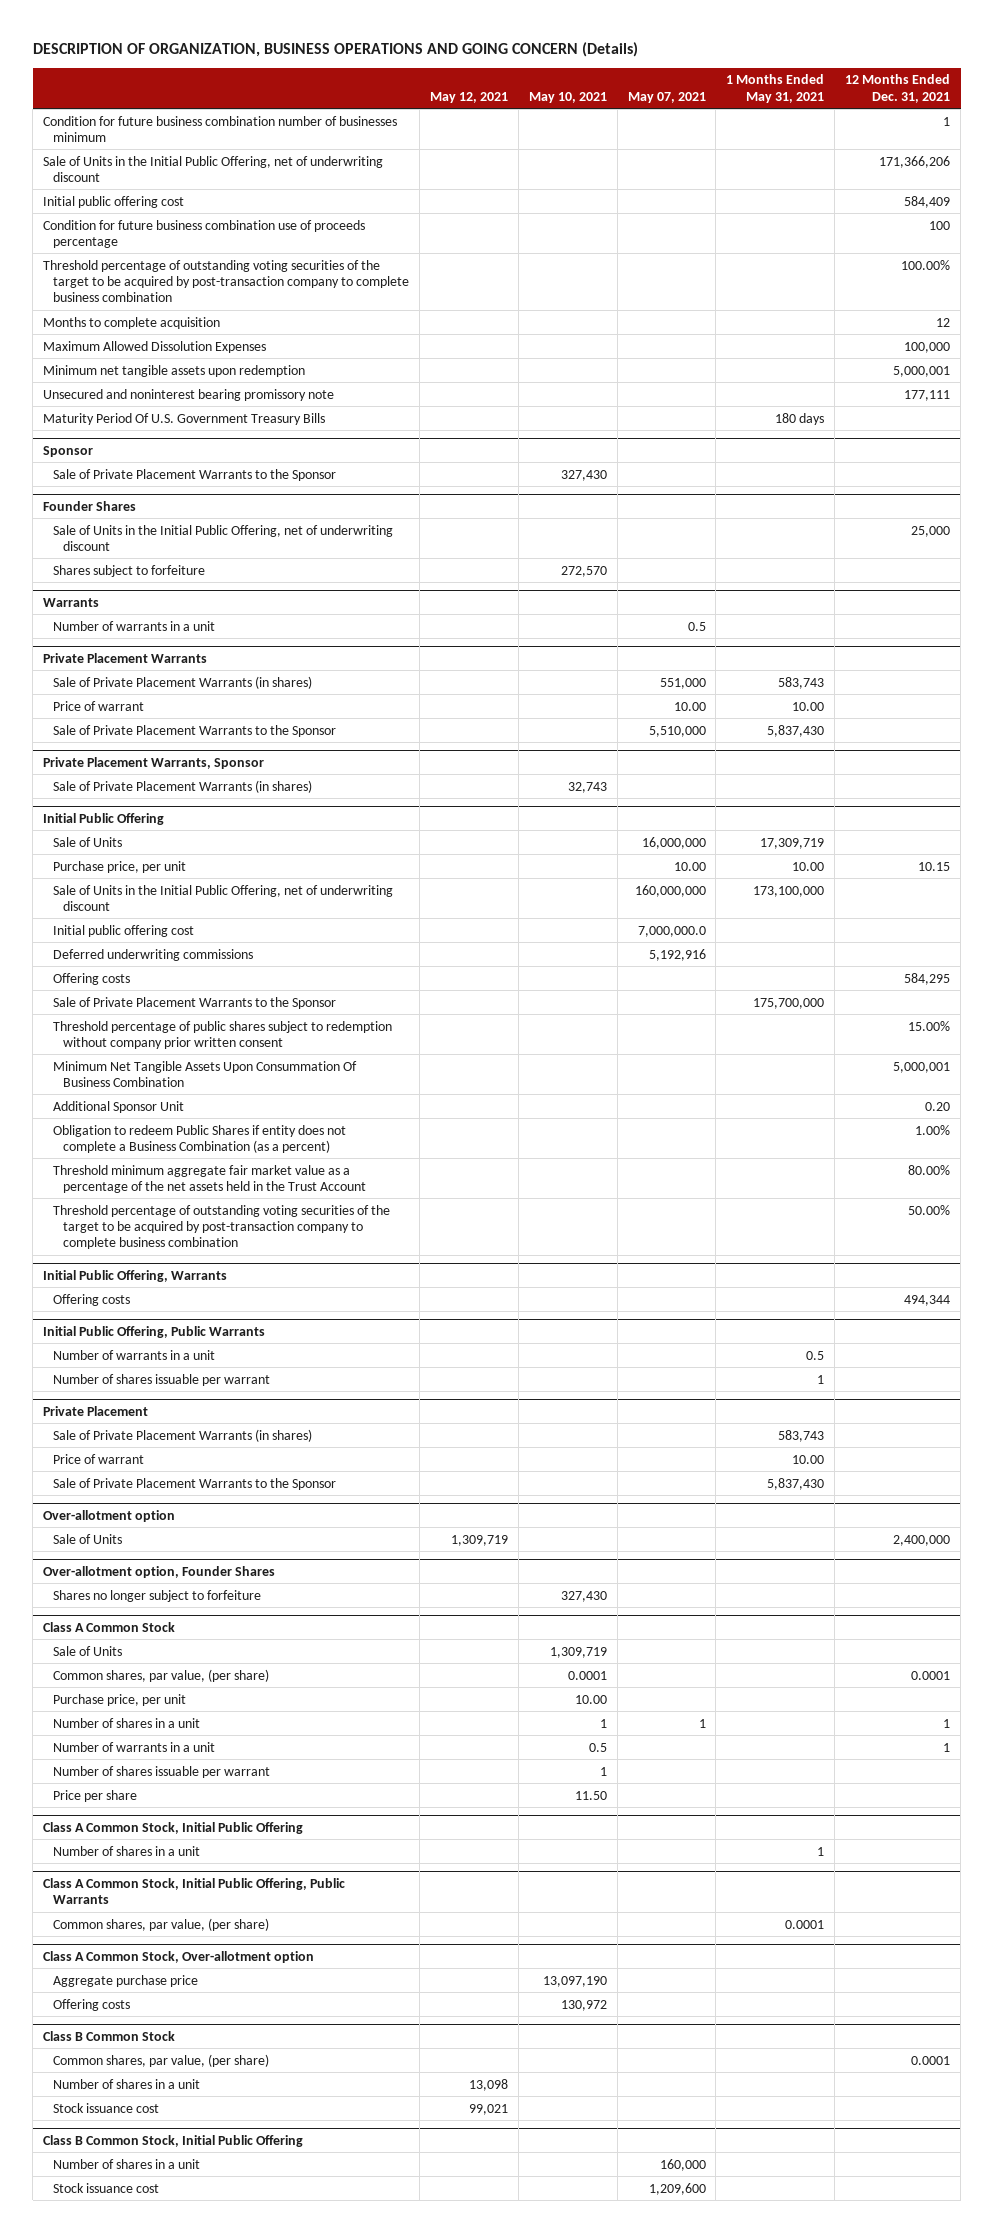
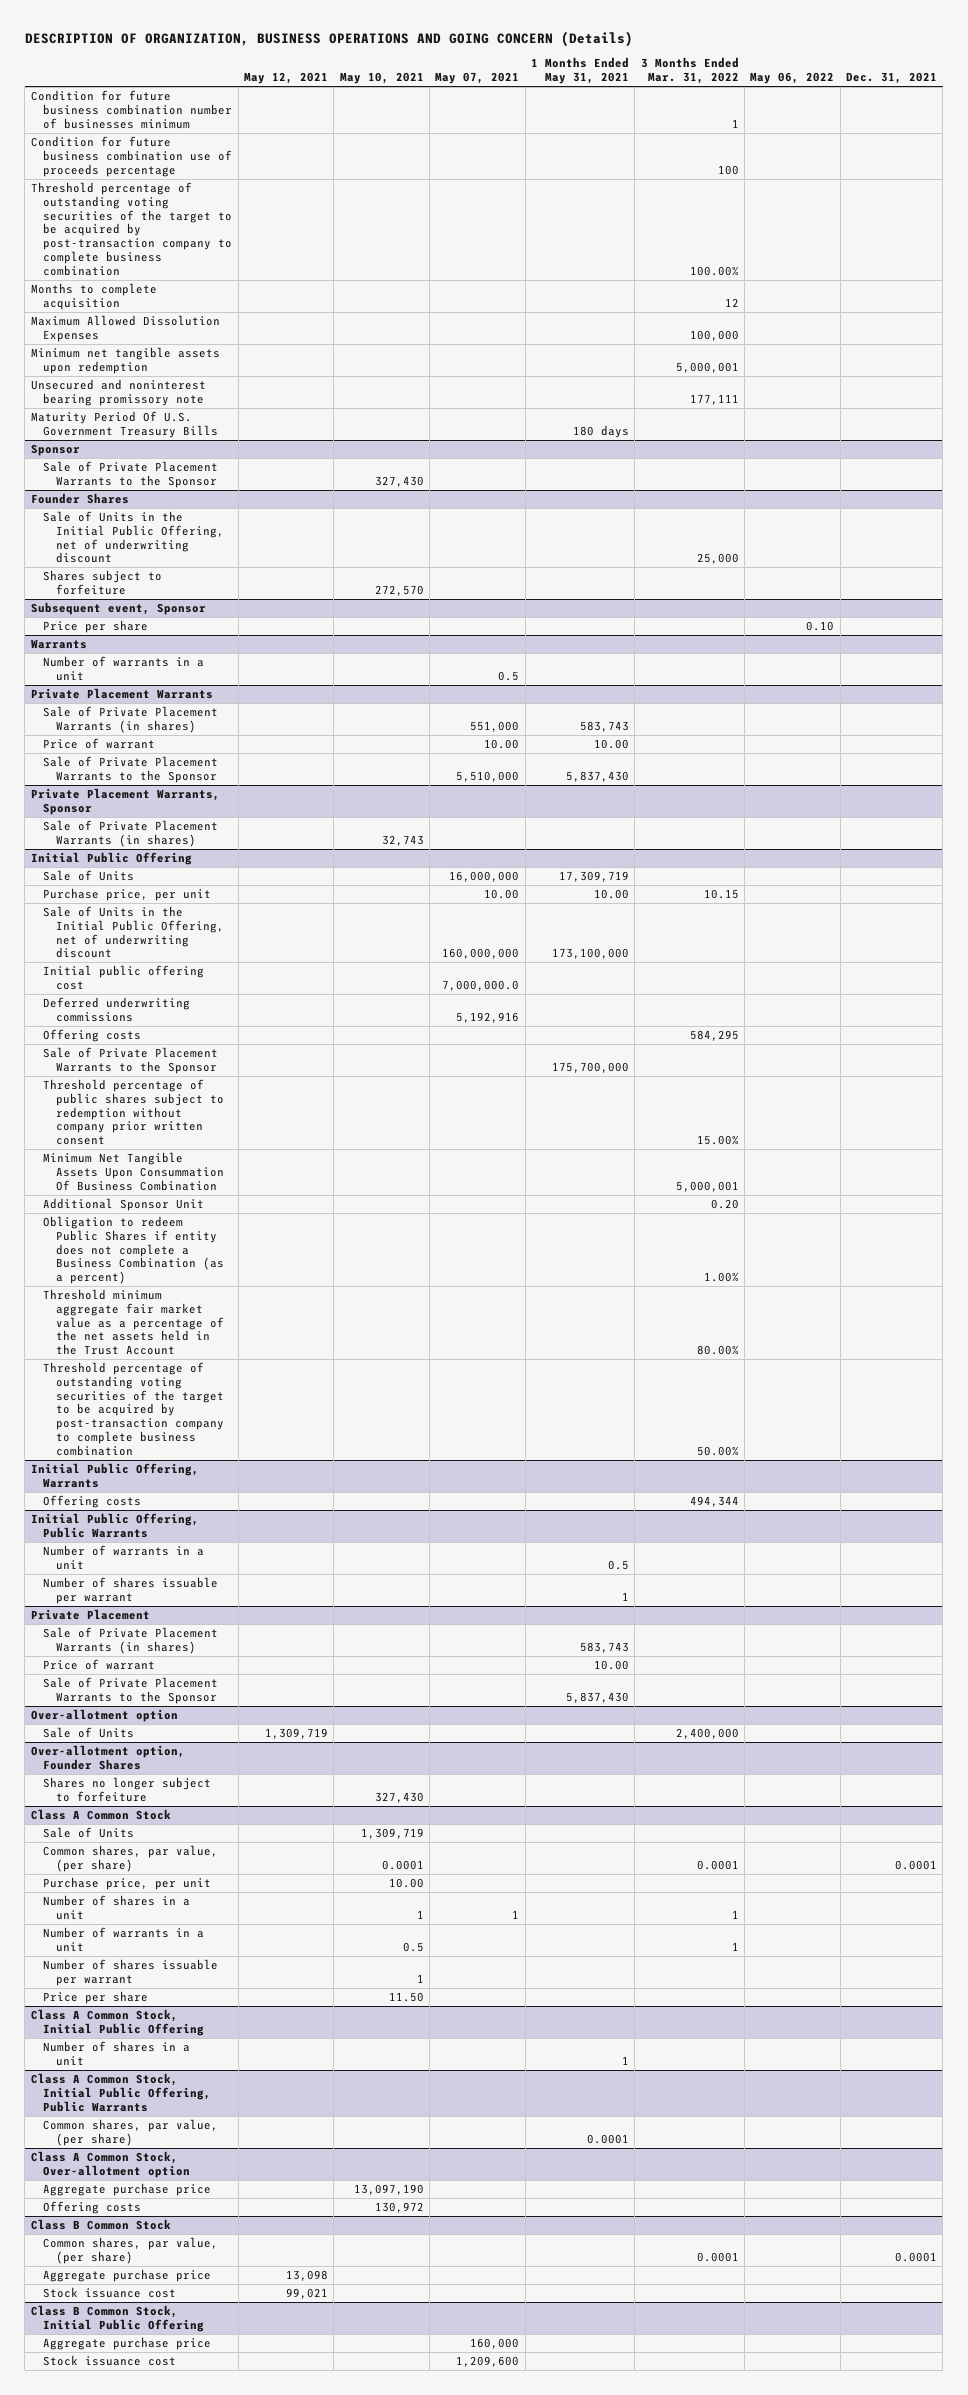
[845,74,951,103] 12 Months Ended Dec. 31, 2021 -> none
none -> [640,57,739,85] 3 Months Ended Mar. 31, 2022
none -> [750,72,835,85] May 06, 2022
none -> [845,72,937,85] Dec. 31, 2021
[43,155,384,182] Sale of Units in the Initial Public Offering, net of underwriting discount -> none
[43,195,185,208] Initial public offering cost -> none
none -> [30,602,206,616] Subsequent event, Sponsor
none -> [43,620,149,634] Price per share
[53,2078,201,2089] Number of shares in a unit -> [43,2269,212,2283] Aggregate purchase price
[53,2158,201,2169] Number of shares in a unit -> none
none -> [43,2337,212,2351] Aggregate purchase price

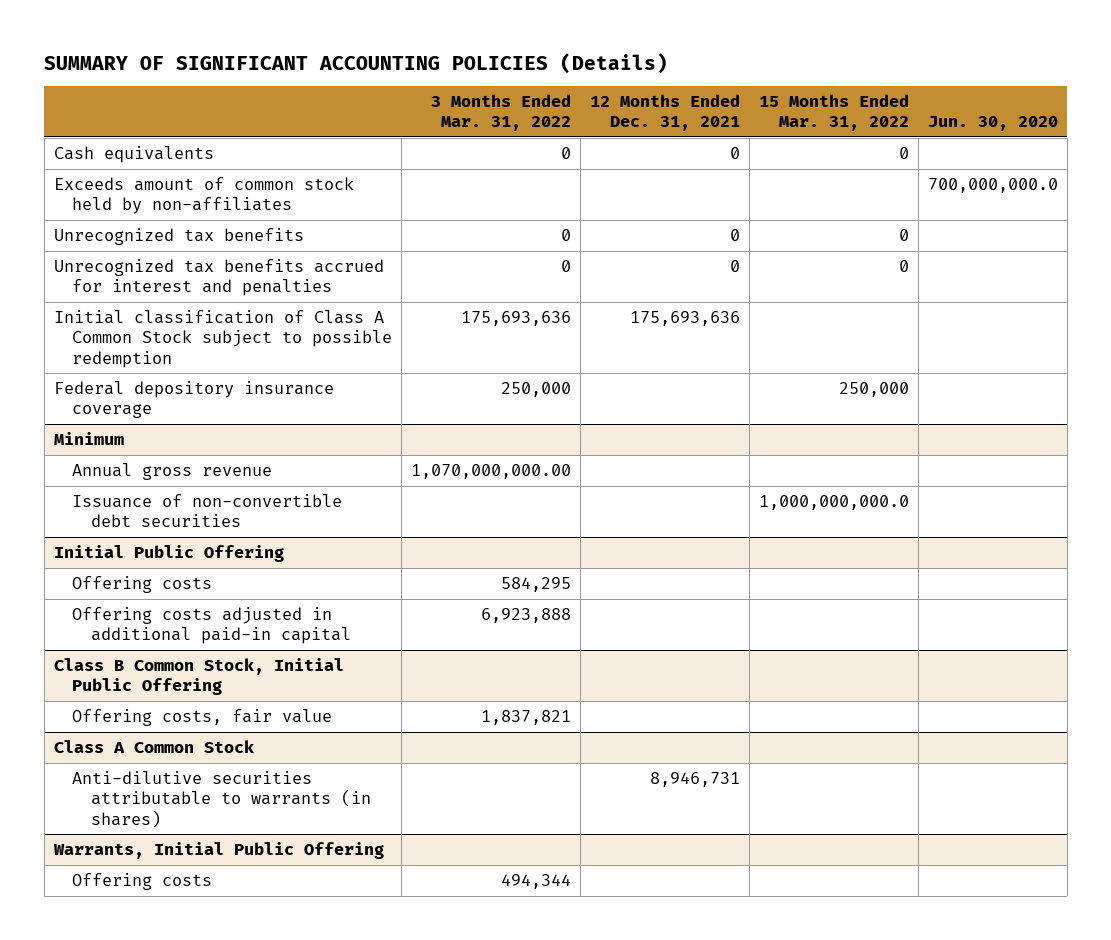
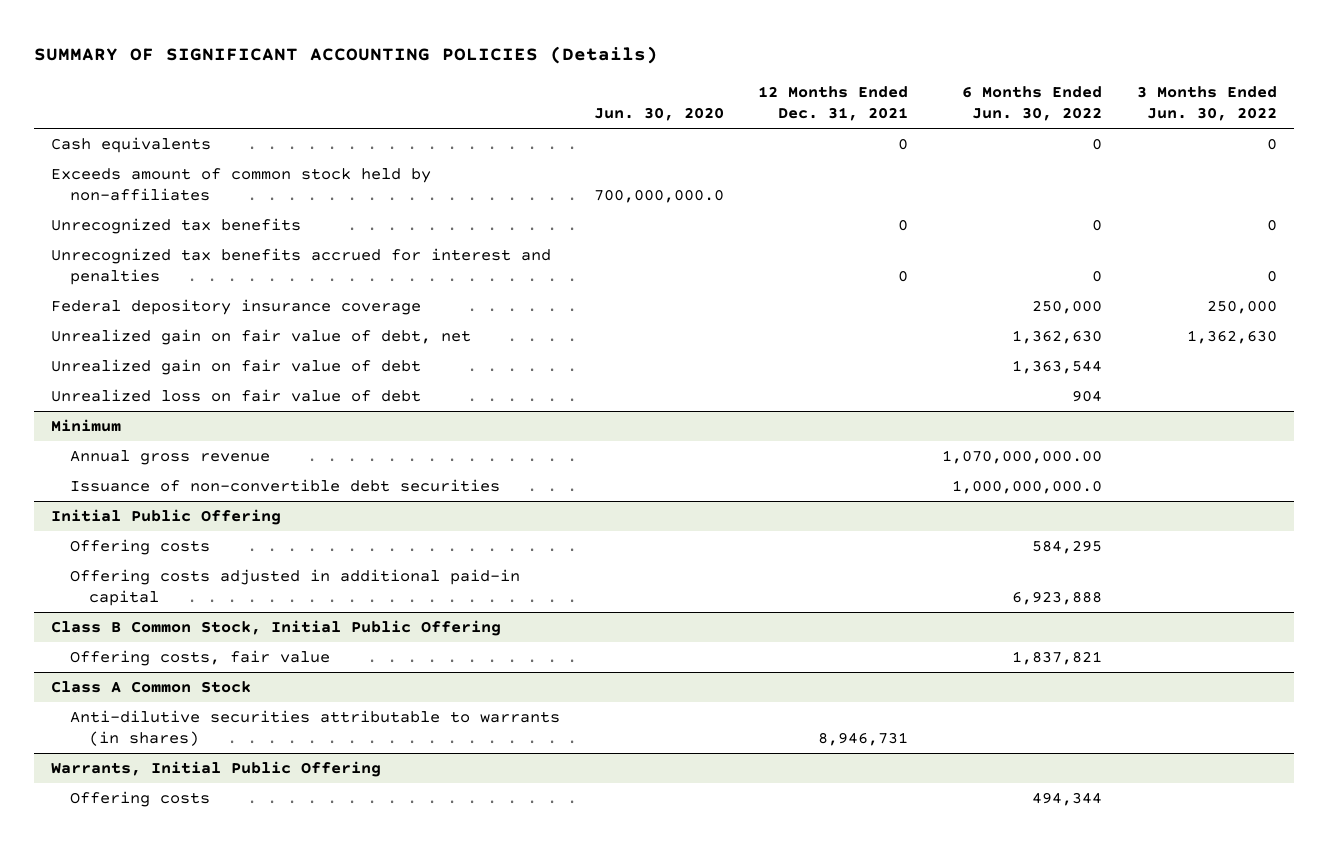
[431,93,572,132] 3 Months Ended Mar. 31, 2022 -> none
[758,93,909,132] 15 Months Ended Mar. 31, 2022 -> none
none -> [962,86,1103,122] 6 Months Ended Jun. 30, 2022
none -> [1136,86,1277,122] 3 Months Ended Jun. 30, 2022
[53,309,393,368] Initial classification of Class A Common Stock subject to possible redemption -> none
none -> [51,328,472,345] Unrealized gain on fair value of debt, net
none -> [51,358,422,375] Unrealized gain on fair value of debt
none -> [51,388,422,402] Unrealized loss on fair value of debt

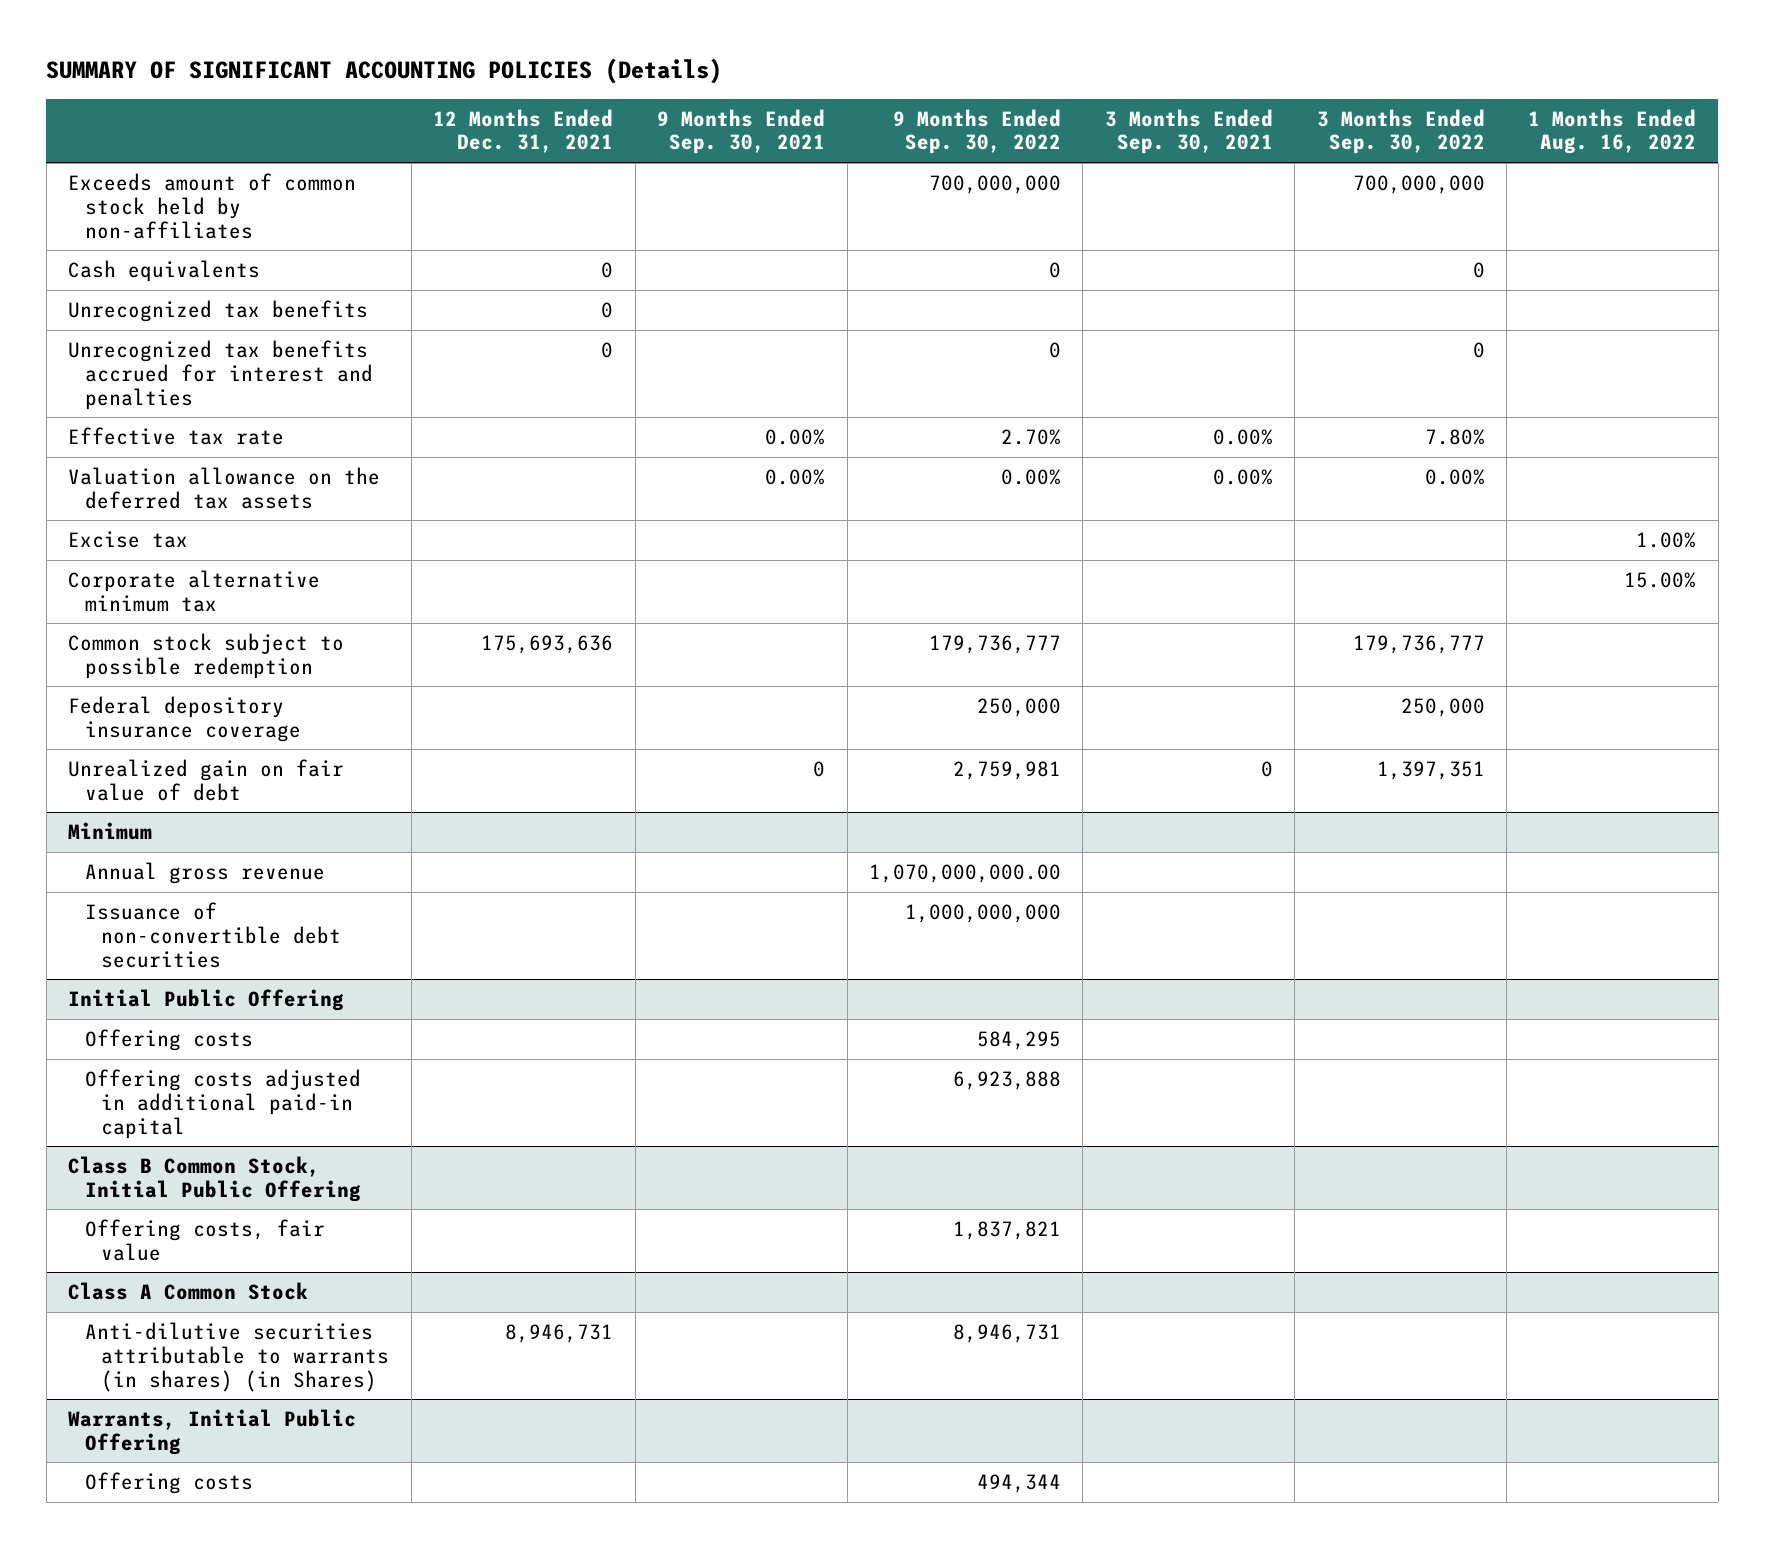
[594,107,725,122] Jun. 30, 2020 -> none
[962,86,1103,122] 6 Months Ended Jun. 30, 2022 -> none
[1136,86,1277,122] 3 Months Ended Jun. 30, 2022 -> none
none -> [657,108,826,155] 9 Months Ended Sep. 30, 2021
none -> [892,108,1061,155] 9 Months Ended Sep. 30, 2022
none -> [1104,108,1273,155] 3 Months Ended Sep. 30, 2021
none -> [1316,108,1485,155] 3 Months Ended Sep. 30, 2022
none -> [1528,108,1697,155] 1 Months Ended Aug. 16, 2022
[51,136,212,153] Cash equivalents -> [68,259,261,282] Cash equivalents
none -> [68,426,285,445] Effective tax rate
none -> [68,466,381,509] Valuation allowance on the deferred tax assets
none -> [68,530,189,548] Excise tax
none -> [68,569,321,612] Corporate alternative minimum tax
none -> [68,632,345,679] Common stock subject to possible redemption
[51,328,472,345] Unrealized gain on fair value of debt, net -> none
[51,388,422,402] Unrealized loss on fair value of debt -> none
[70,709,561,747] Anti-dilutive securities attributable to warrants (in shares) -> [84,1321,390,1392] Anti-dilutive securities attributable to warrants (in shares) (in Shares)

